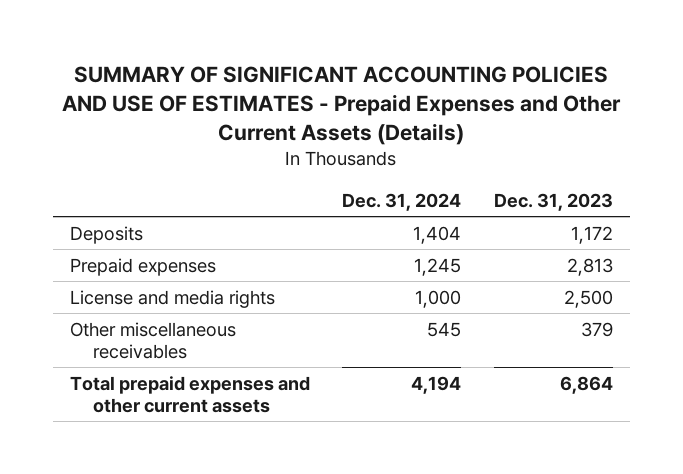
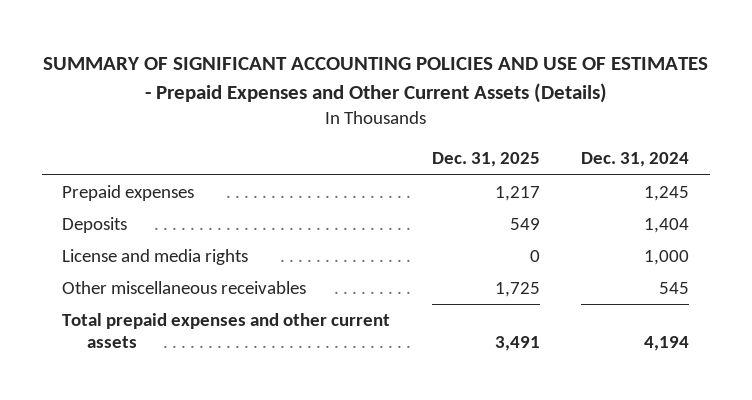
[494,192,614,211] Dec. 31, 2023 -> none
none -> [431,152,540,168] Dec. 31, 2025
[69,225,143,244] Deposits -> [62,217,128,234] Deposits

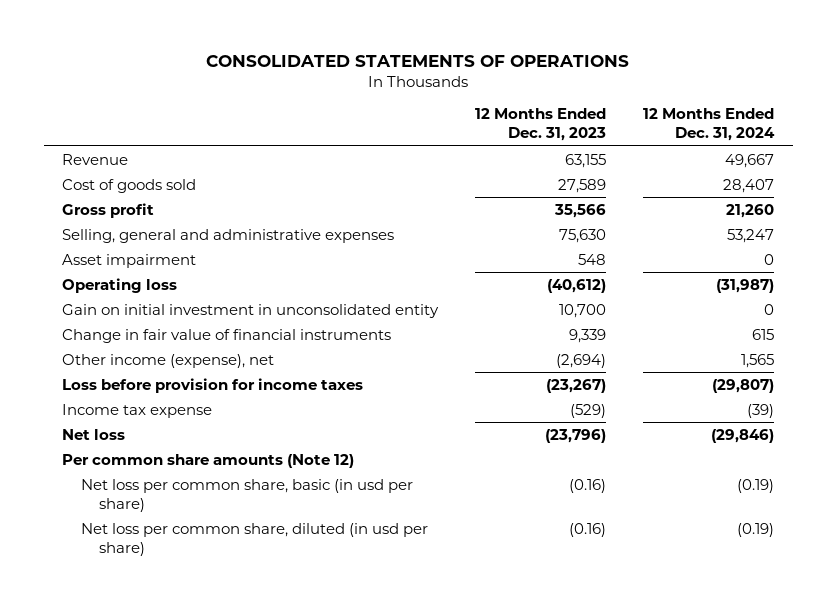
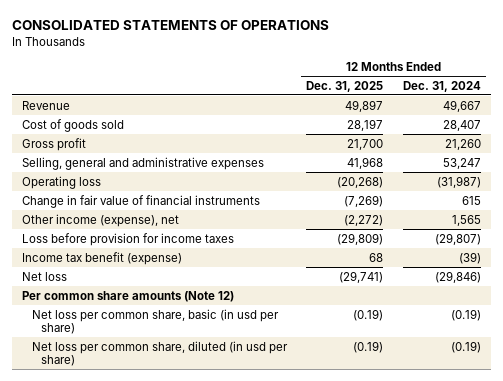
[475,108,607,142] 12 Months Ended Dec. 31, 2023 -> none
none -> [306,80,384,92] Dec. 31, 2025
[62,253,197,268] Asset impairment -> none
[62,303,440,318] Gain on initial investment in unconsolidated entity -> none
[62,403,213,418] Income tax expense -> [22,251,183,265] Income tax benefit (expense)

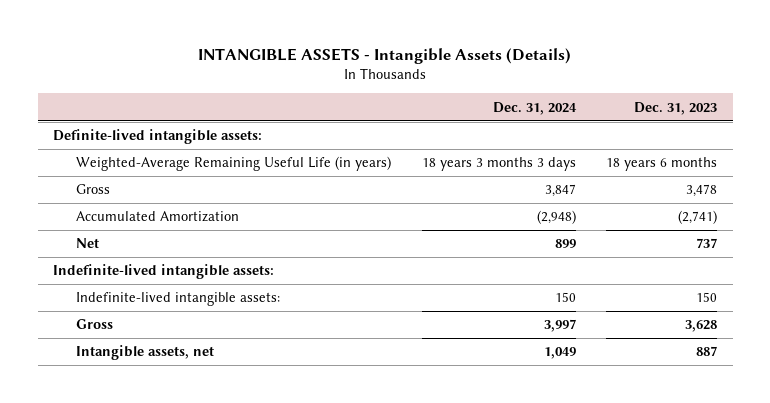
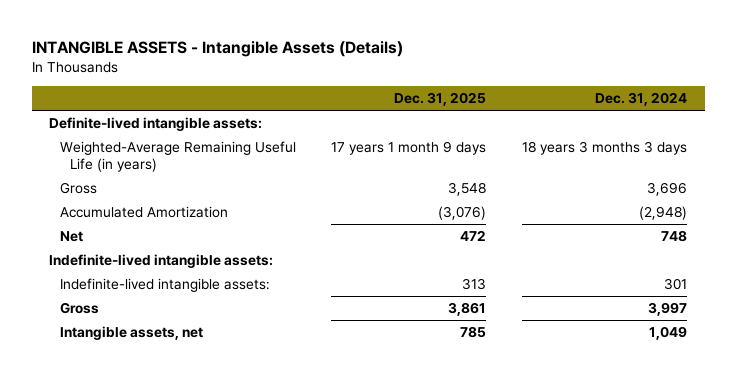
[634,101,718,115] Dec. 31, 2023 -> none
none -> [394,92,487,107] Dec. 31, 2025
[544,184,576,198] 3,847 -> [646,182,687,197] 3,696
[554,239,576,249] 899 -> [660,230,687,243] 748
[554,292,576,303] 150 -> [663,278,687,291] 301

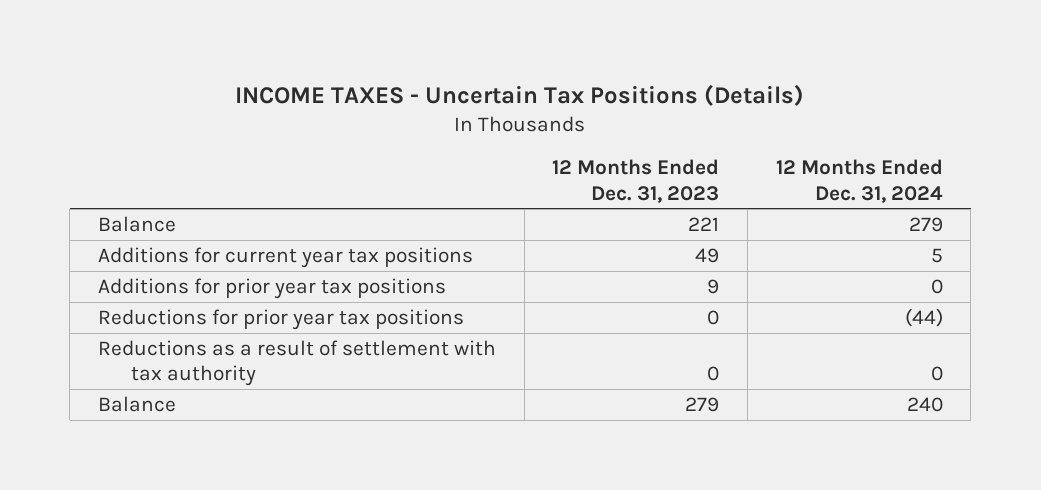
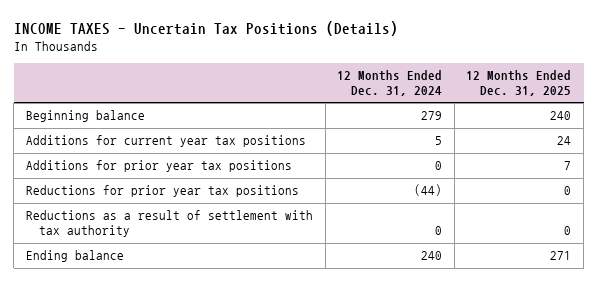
[552,159,720,203] 12 Months Ended Dec. 31, 2023 -> none
none -> [466,69,572,97] 12 Months Ended Dec. 31, 2025
[98,216,177,233] Balance -> [25,110,145,123] Beginning balance
[98,396,177,413] Balance -> [25,250,124,263] Ending balance

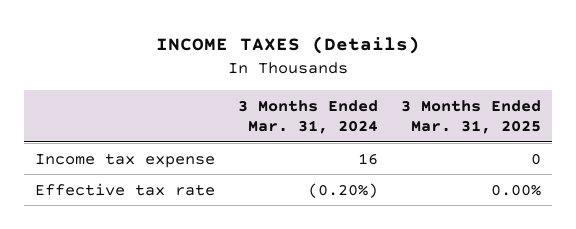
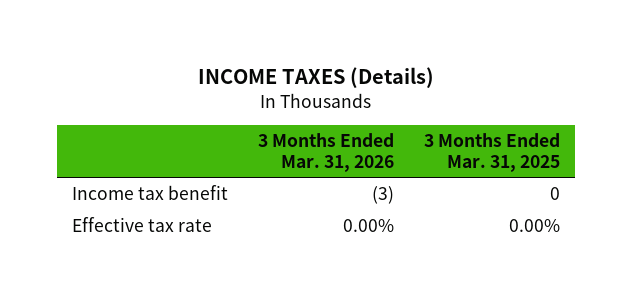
[237,99,378,135] 3 Months Ended Mar. 31, 2024 -> none
none -> [258,133,395,172] 3 Months Ended Mar. 31, 2026
[35,152,216,168] Income tax expense -> [72,185,229,201] Income tax benefit

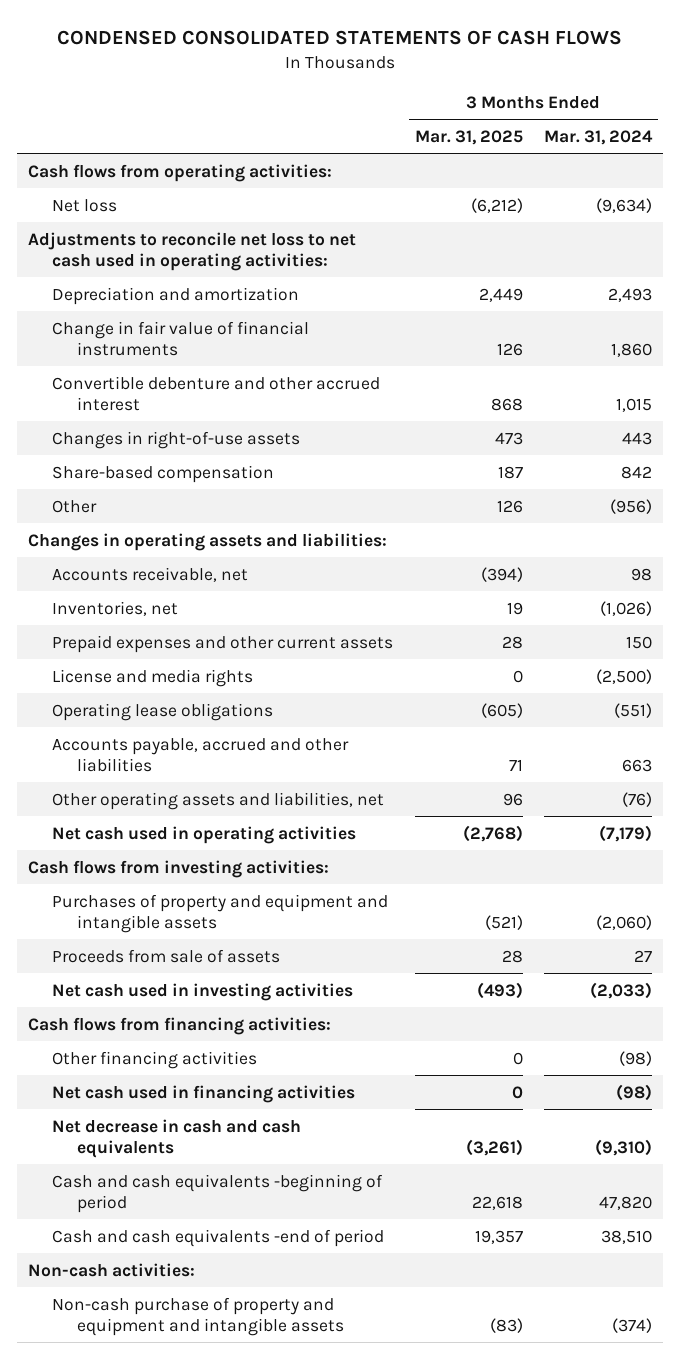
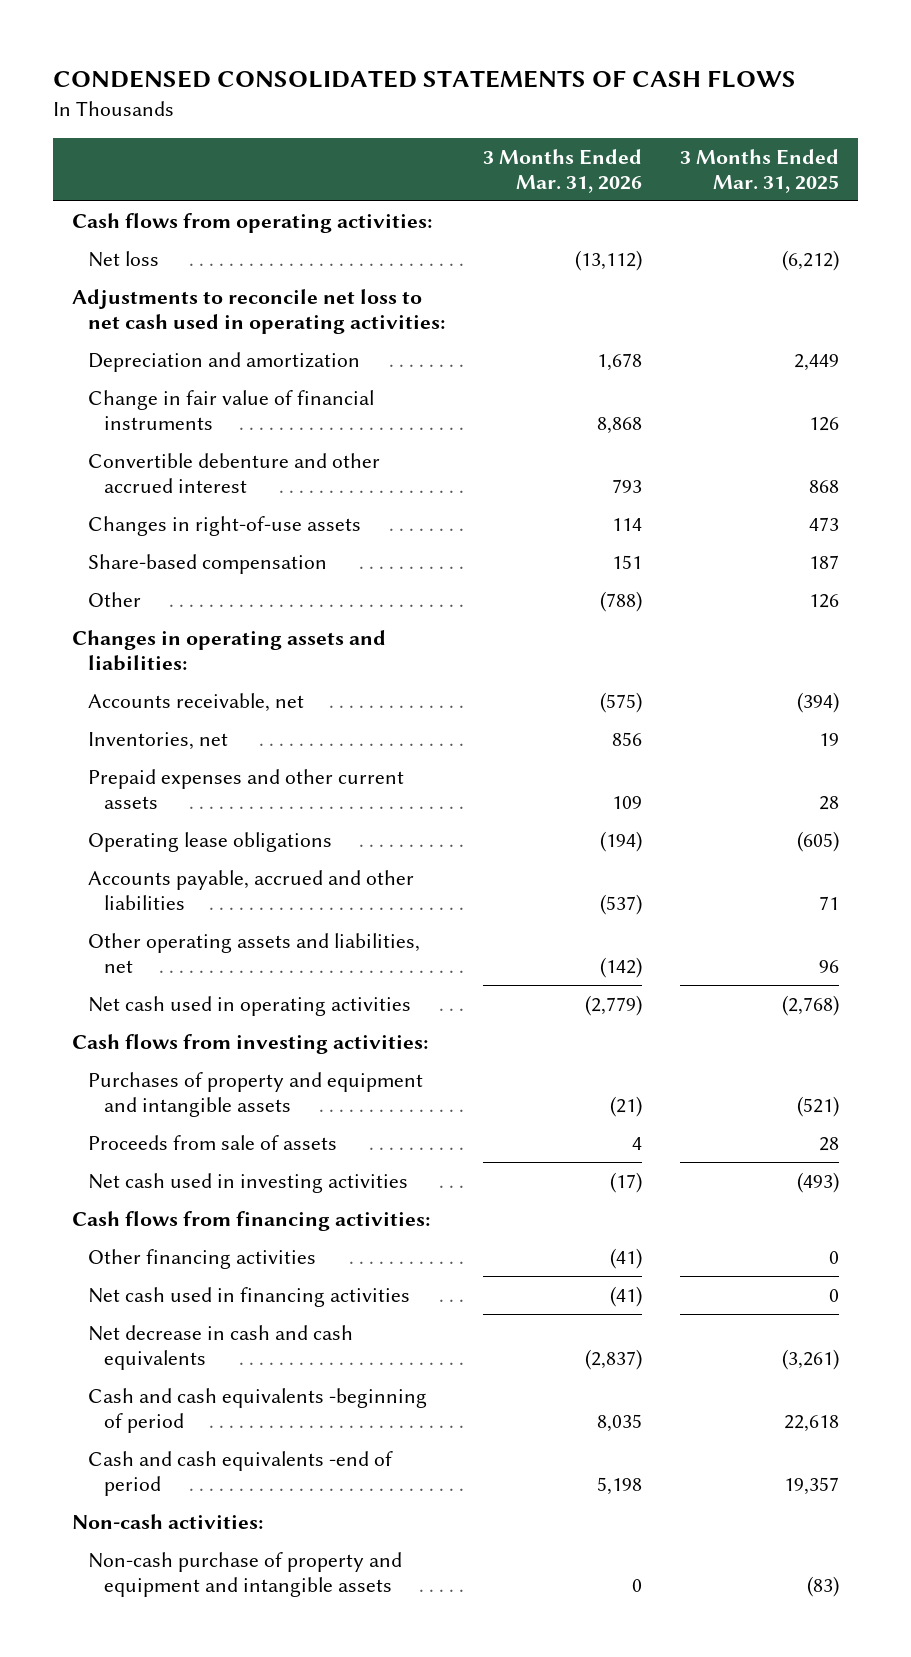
[544,129,654,145] Mar. 31, 2024 -> none
none -> [483,148,643,193] 3 Months Ended Mar. 31, 2026
[52,668,254,687] License and media rights -> none

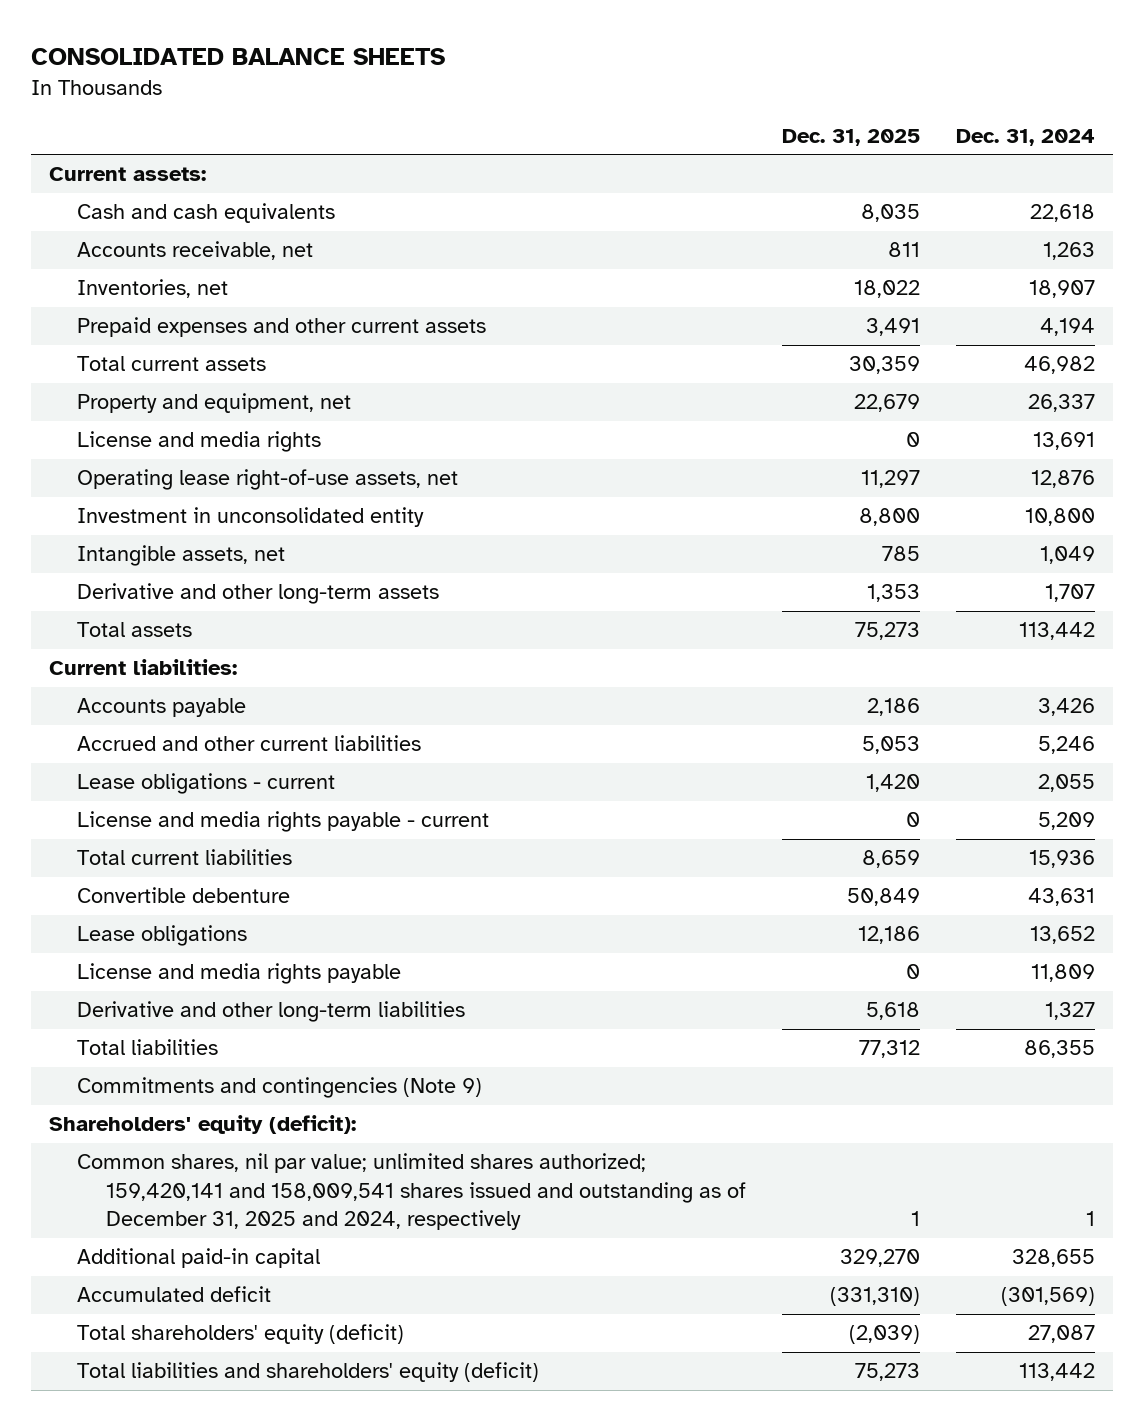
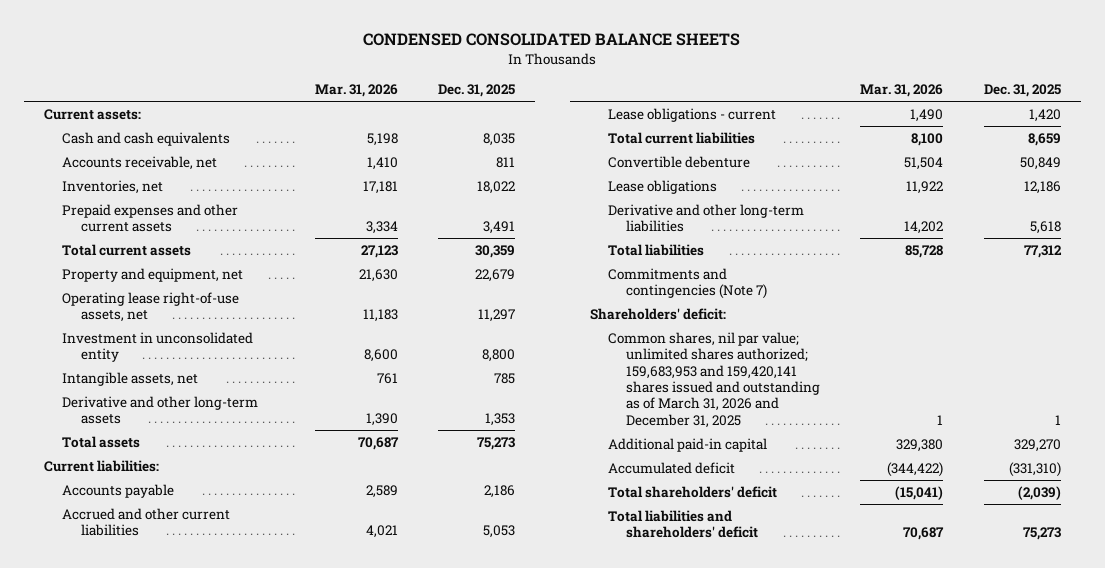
[31,48,446,66] CONSOLIDATED BALANCE SHEETS -> [363,33,741,47] CONDENSED CONSOLIDATED BALANCE SHEETS
[955,128,1095,146] Dec. 31, 2024 -> none
none -> [314,84,398,98] Mar. 31, 2026
[77,431,322,453] License and media rights -> none
[77,811,490,833] License and media rights payable - current -> none
[77,963,402,985] License and media rights payable -> none
[77,1077,483,1099] Commitments and contingencies (Note 9) -> [607,267,768,300] Commitments and contingencies (Note 7)
[49,1115,357,1135] Shareholders' equity (deficit): -> [589,307,726,320] Shareholders' deficit:
[77,1153,746,1230] Common shares, nil par value; unlimited shares authorized; 159,420,141 and 158,009,541 shares issued and outstanding as of December 31, 2025 and 2024, respectively -> [607,331,821,428] Common shares, nil par value; unlimited shares authorized; 159,683,953 and 159,420,141 shares issued and outstanding as of March 31, 2026 and December 31, 2025
[77,1324,405,1345] Total shareholders' equity (deficit) -> [607,485,777,498] Total shareholders' deficit
[77,1362,540,1383] Total liabilities and shareholders' equity (deficit) -> [607,509,759,539] Total liabilities and shareholders' deficit

